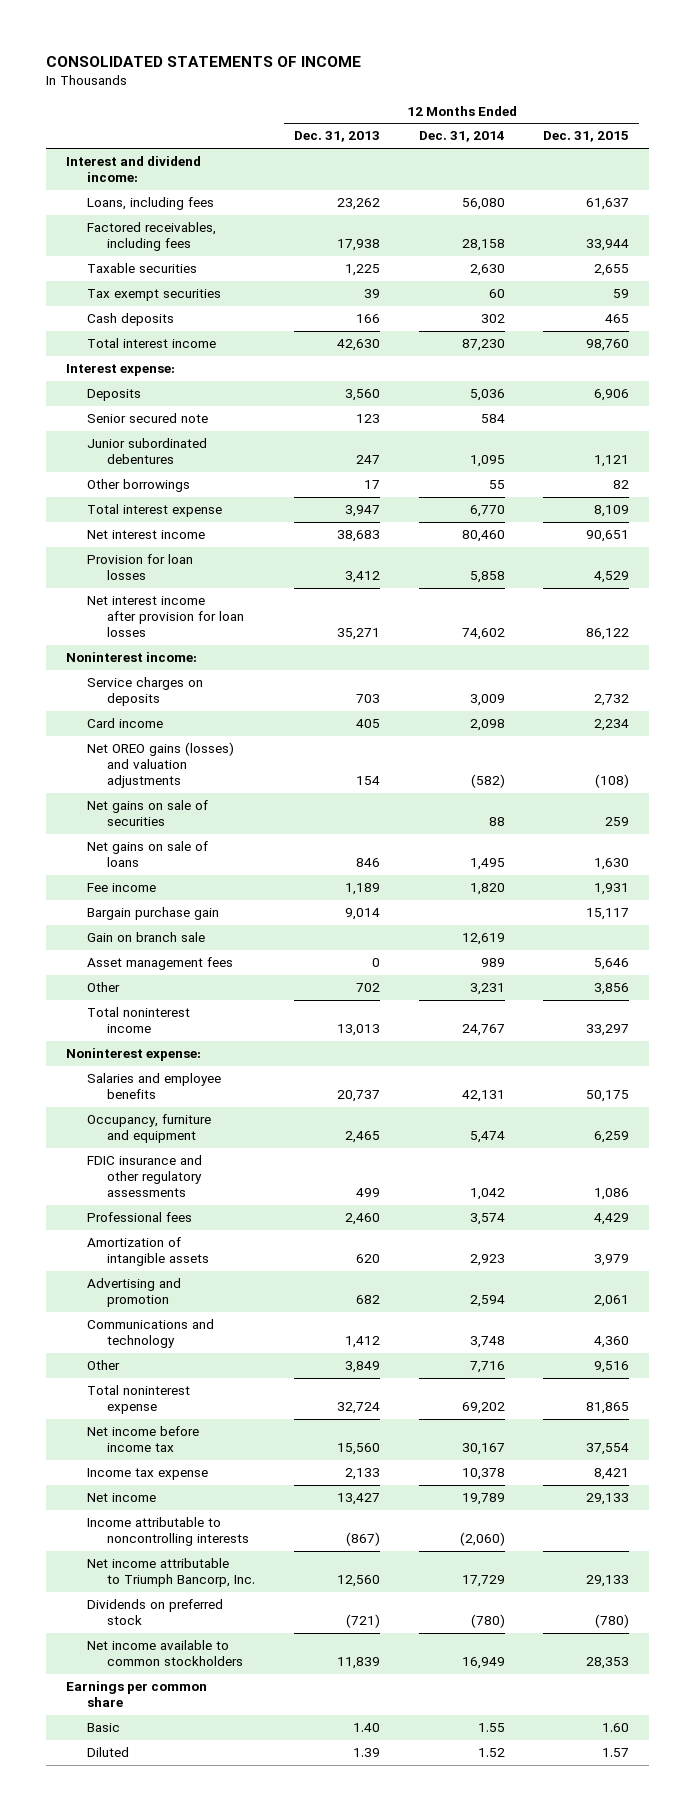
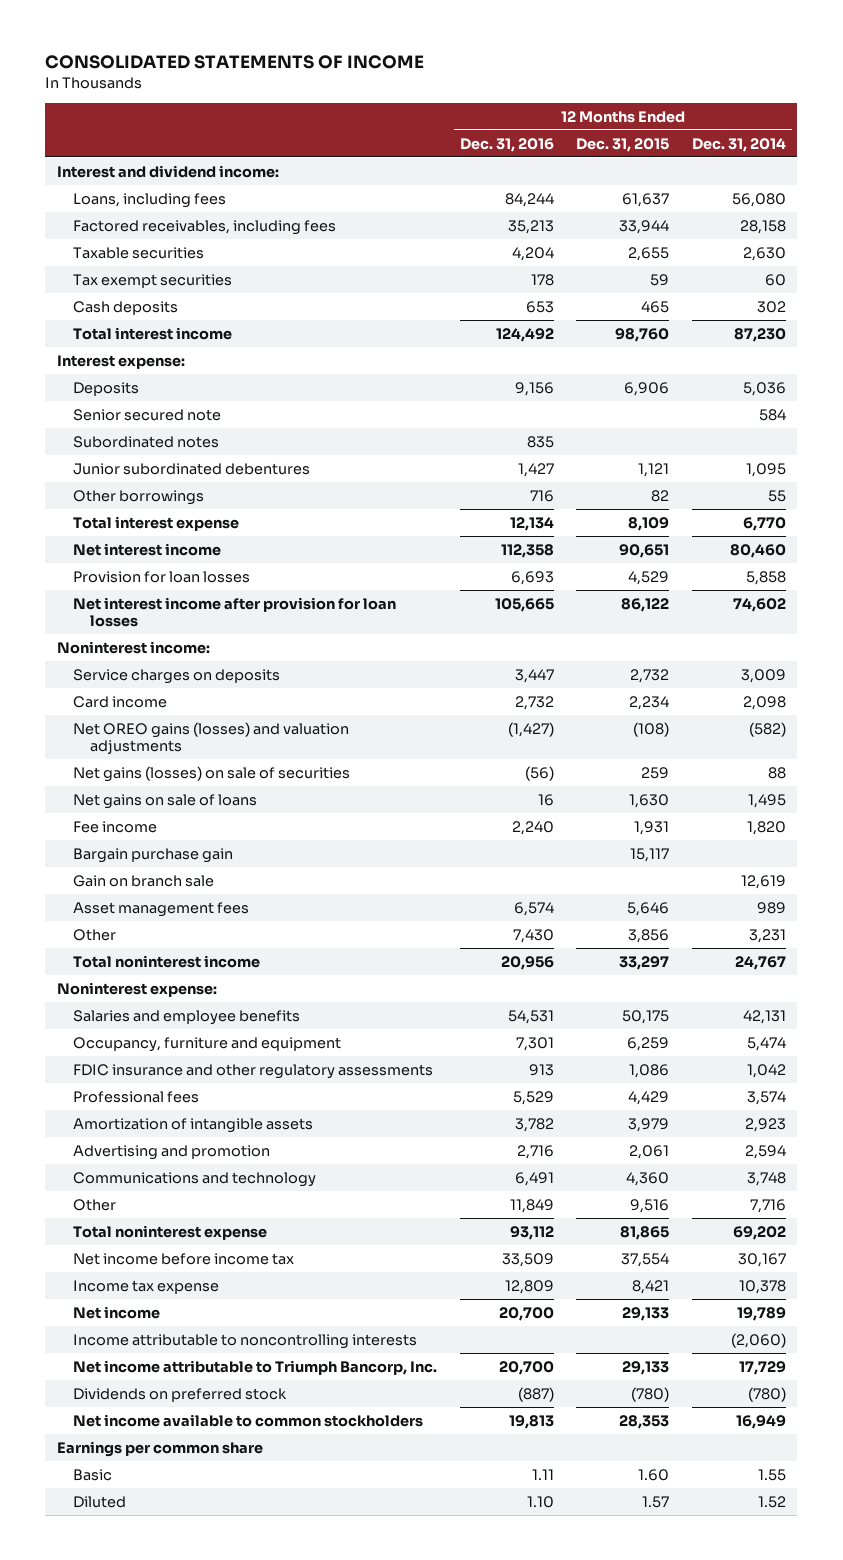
[293,131,380,143] Dec. 31, 2013 -> none
none -> [459,137,554,152] Dec. 31, 2016
none -> [73,435,220,448] Subordinated notes
[86,800,208,827] Net gains on sale of securities -> [73,765,351,782] Net gains (losses) on sale of securities

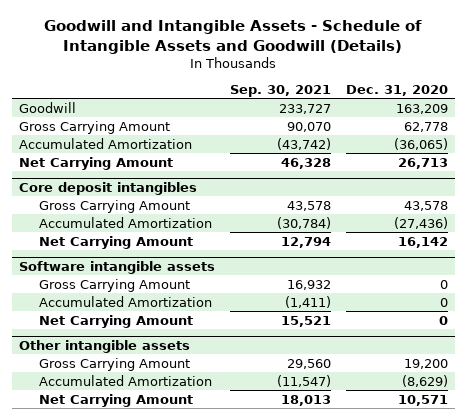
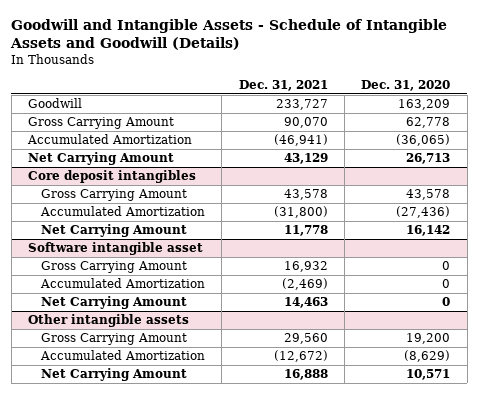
[229,84,331,97] Sep. 30, 2021 -> none
none -> [238,79,328,91] Dec. 31, 2021
[19,260,216,274] Software intangible assets -> [28,242,204,256] Software intangible asset

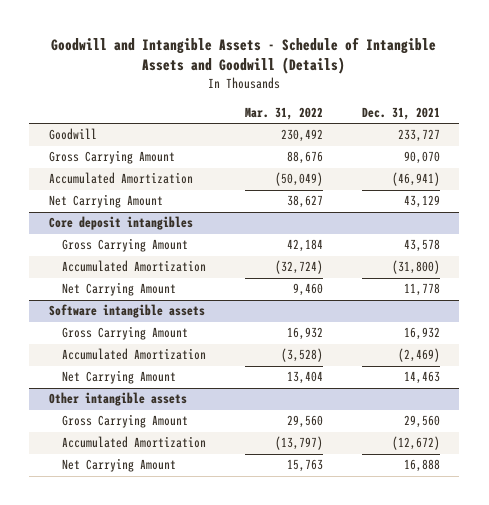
[361,79,451,91] Dec. 31, 2020 -> none
none -> [245,106,324,120] Mar. 31, 2022
[28,242,204,256] Software intangible asset -> [48,304,205,319] Software intangible assets

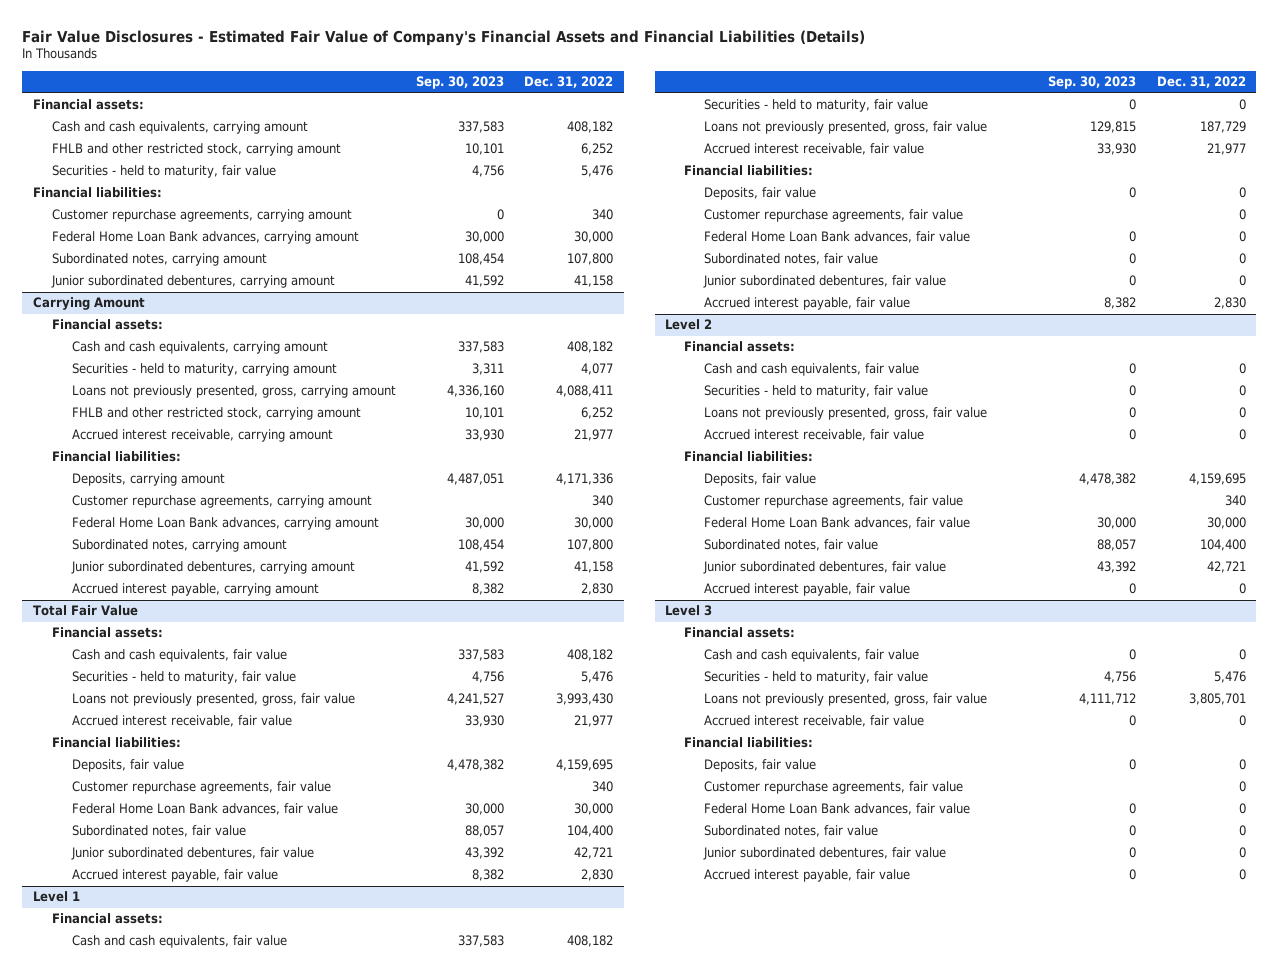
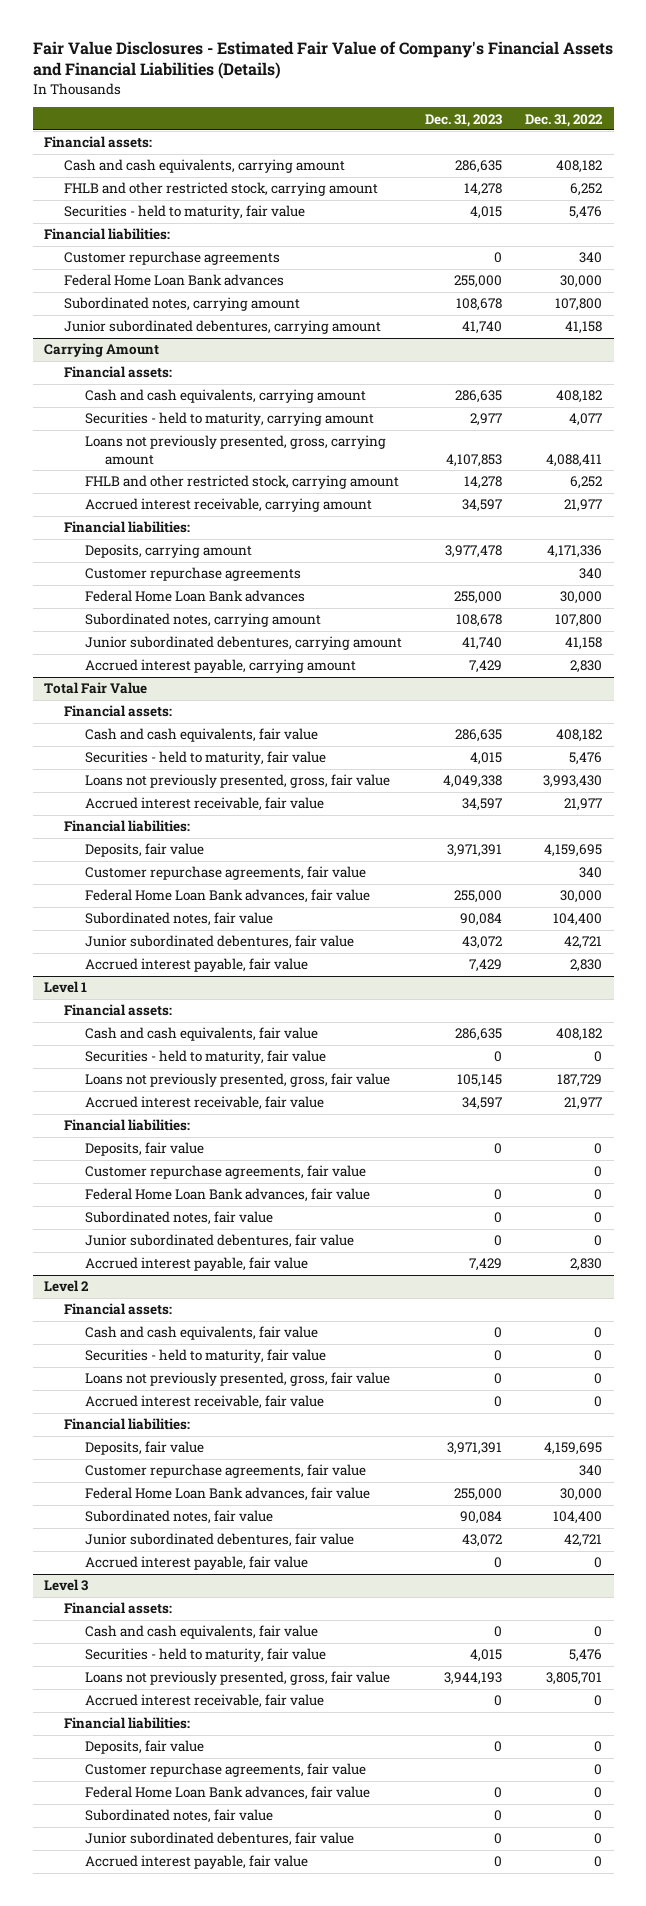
[416,76,505,90] Sep. 30, 2023 -> none
none -> [424,113,502,127] Dec. 31, 2023
[52,209,353,223] Customer repurchase agreements, carrying amount -> [64,251,281,266] Customer repurchase agreements
[52,231,360,245] Federal Home Loan Bank advances, carrying amount -> [64,274,285,287] Federal Home Loan Bank advances
[71,495,372,509] Customer repurchase agreements, carrying amount -> [84,567,301,582] Customer repurchase agreements
[71,517,379,531] Federal Home Loan Bank advances, carrying amount -> [84,590,305,603] Federal Home Loan Bank advances

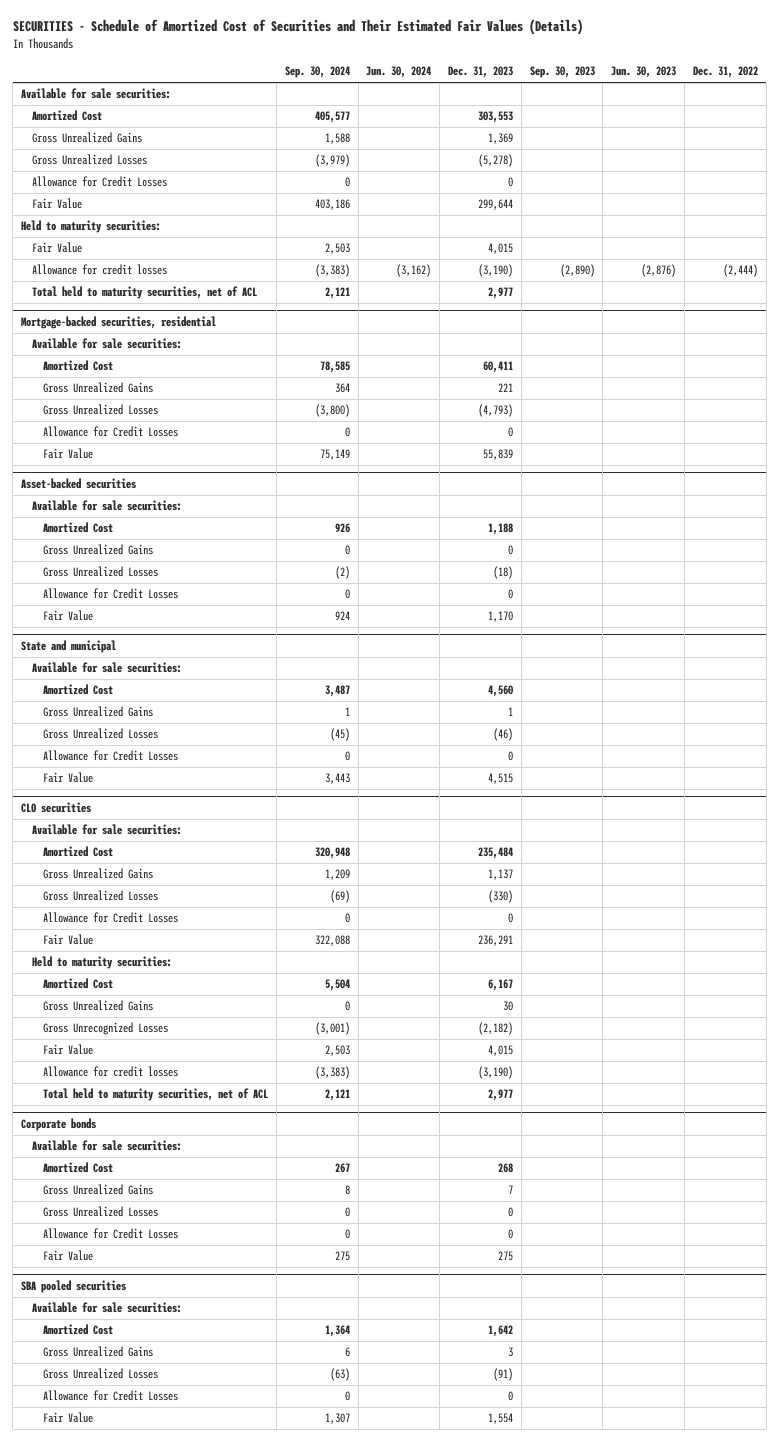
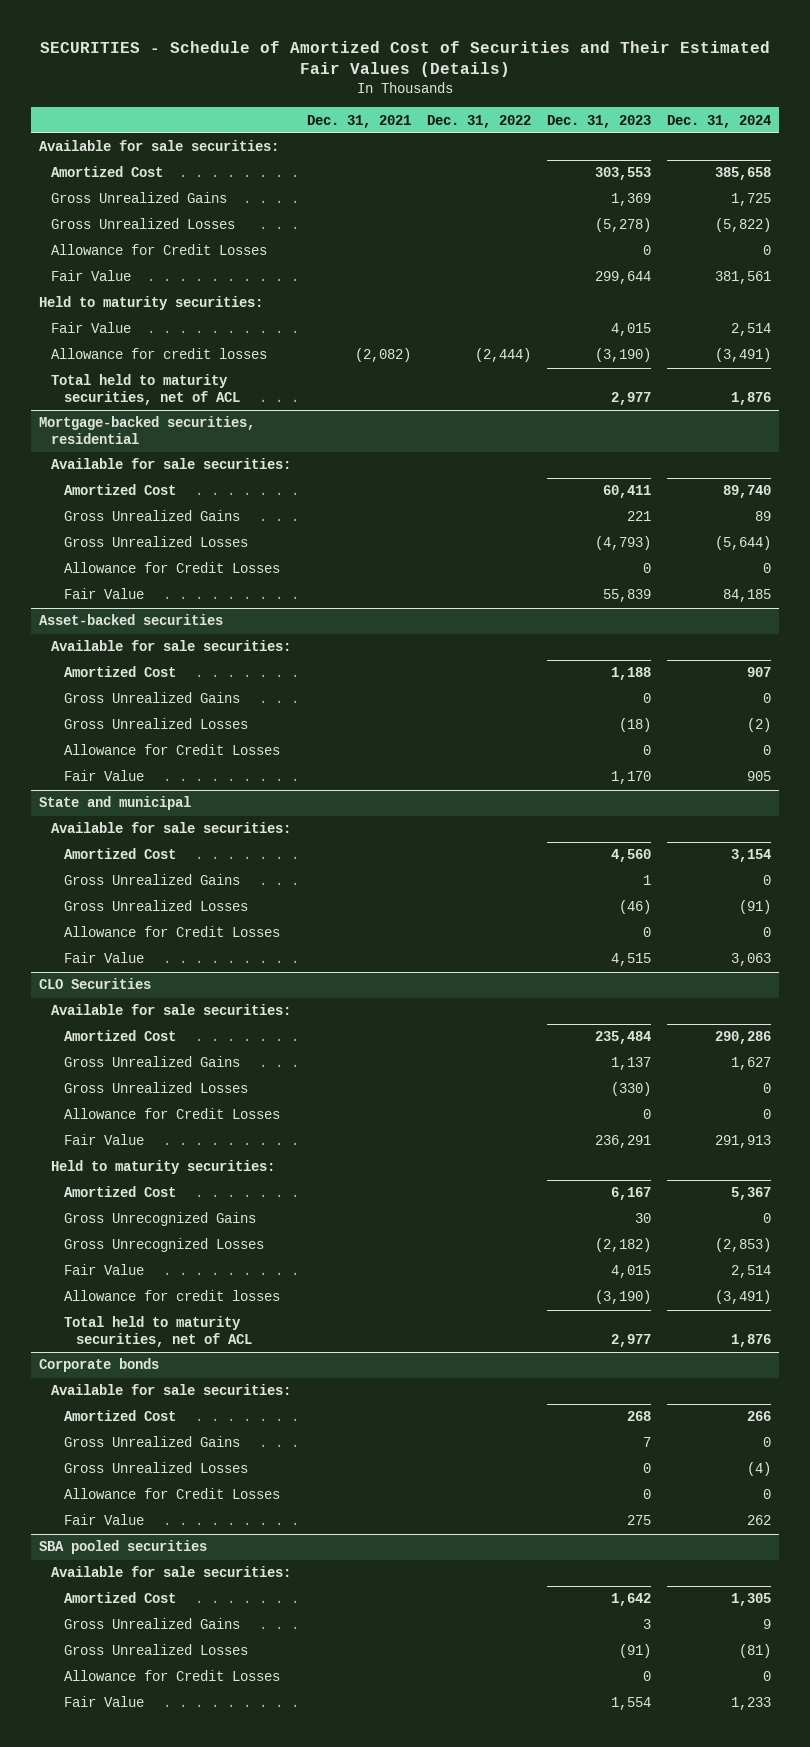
[284,66,350,79] Sep. 30, 2024 -> none
[366,66,432,79] Jun. 30, 2024 -> none
[529,66,595,79] Sep. 30, 2023 -> none
[611,66,677,79] Jun. 30, 2023 -> none
none -> [307,114,412,128] Dec. 31, 2021
none -> [666,114,771,128] Dec. 31, 2024
[20,801,91,813] CLO securities -> [38,978,151,990] CLO Securities
[43,1000,154,1012] Gross Unrealized Gains -> [63,1212,256,1227] Gross Unrecognized Gains

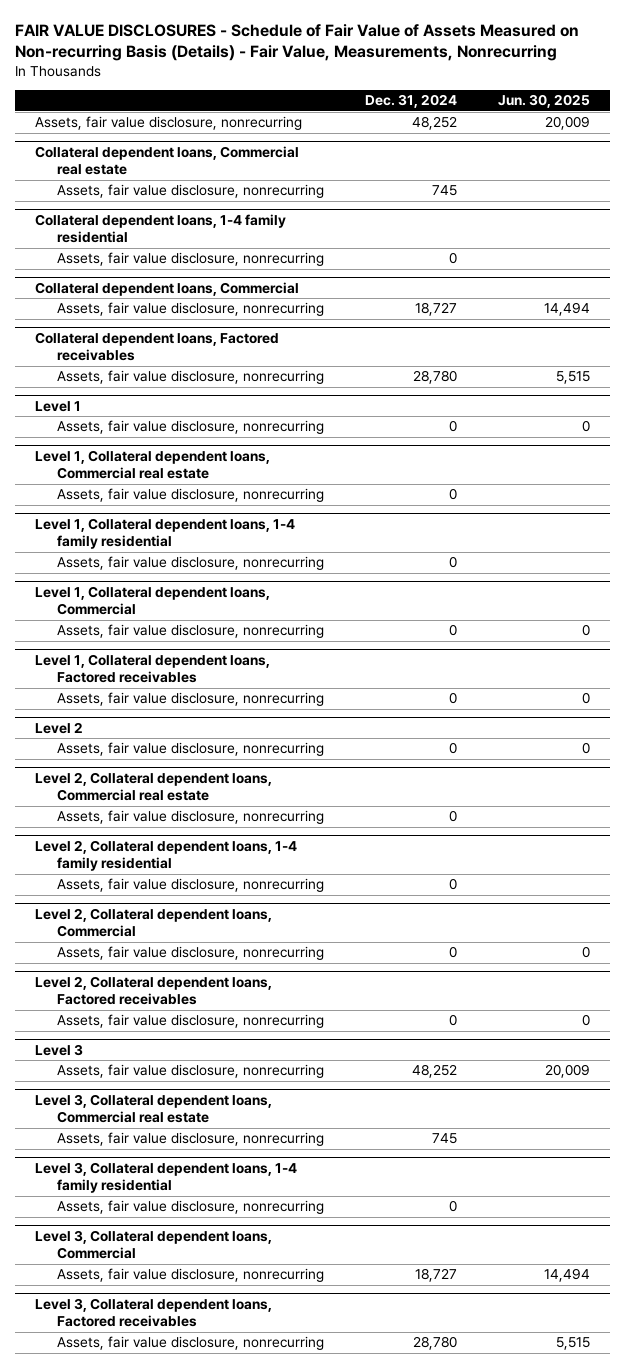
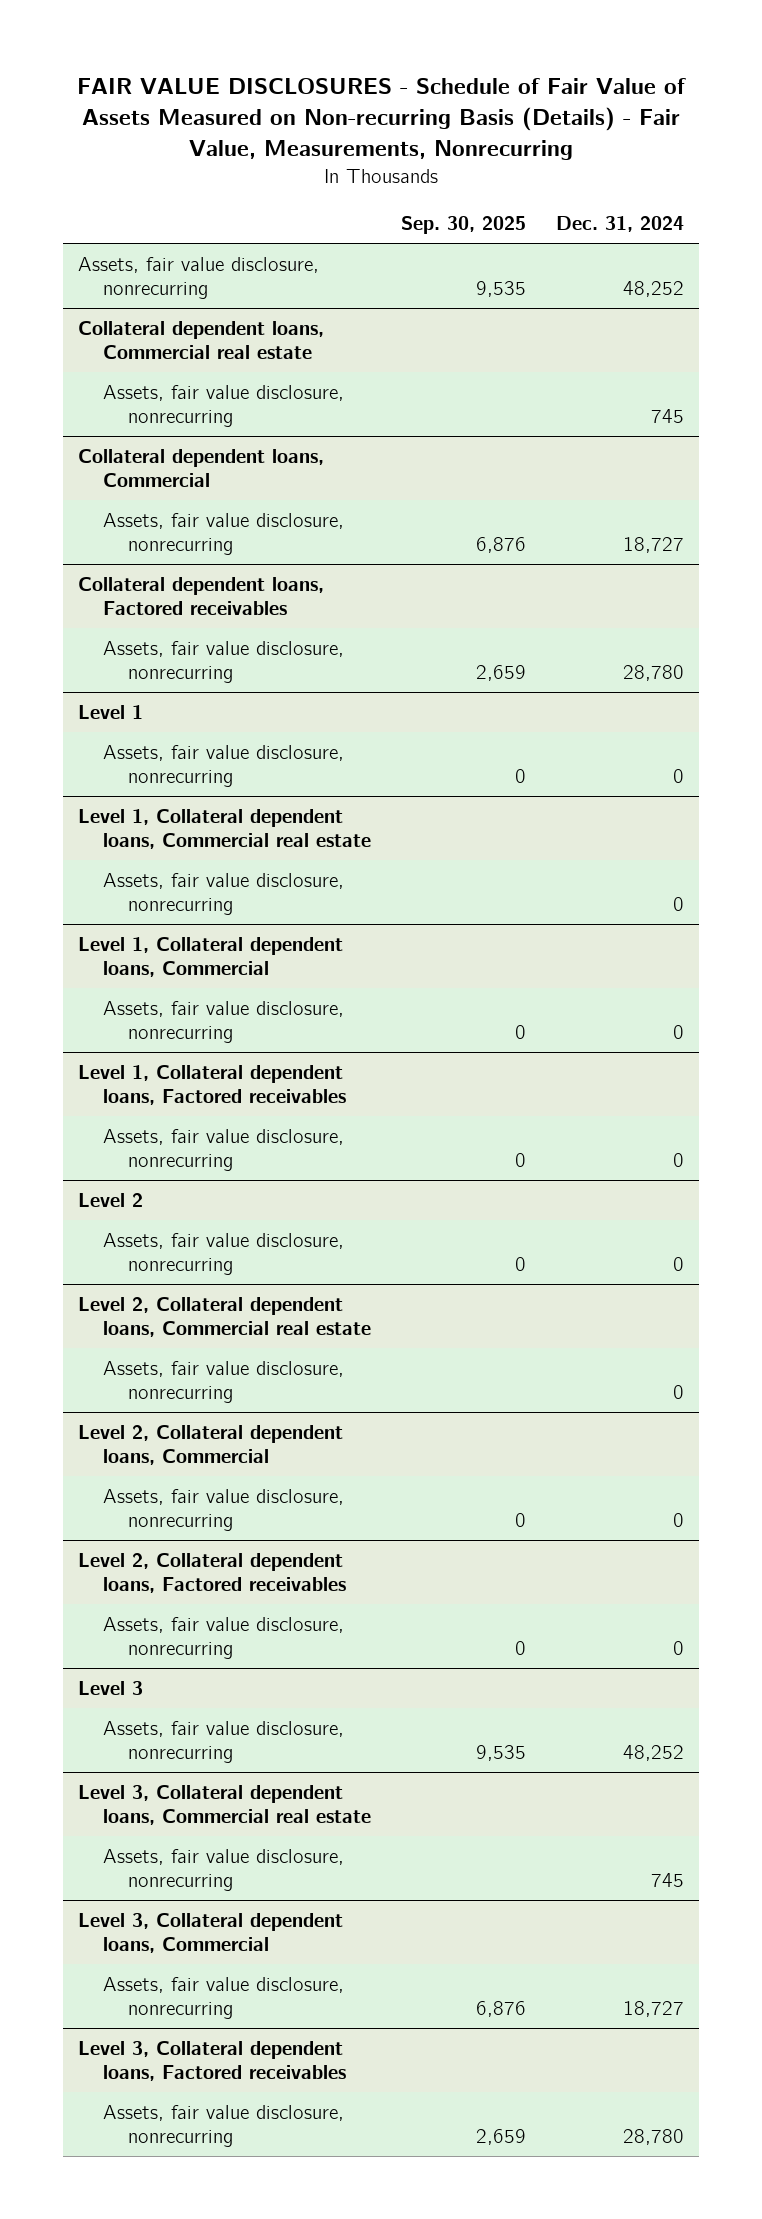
[497,94,590,109] Jun. 30, 2025 -> none
none -> [400,216,526,235] Sep. 30, 2025
[34,213,286,244] Collateral dependent loans, 1-4 family residential -> none
[57,252,325,267] Assets, fair value disclosure, nonrecurring -> none
[34,517,295,550] Level 1, Collateral dependent loans, 1-4 family residential -> none
[57,556,325,571] Assets, fair value disclosure, nonrecurring -> none
[34,839,297,872] Level 2, Collateral dependent loans, 1-4 family residential -> none
[57,878,325,893] Assets, fair value disclosure, nonrecurring -> none
[34,1161,297,1194] Level 3, Collateral dependent loans, 1-4 family residential -> none
[57,1200,325,1215] Assets, fair value disclosure, nonrecurring -> none

